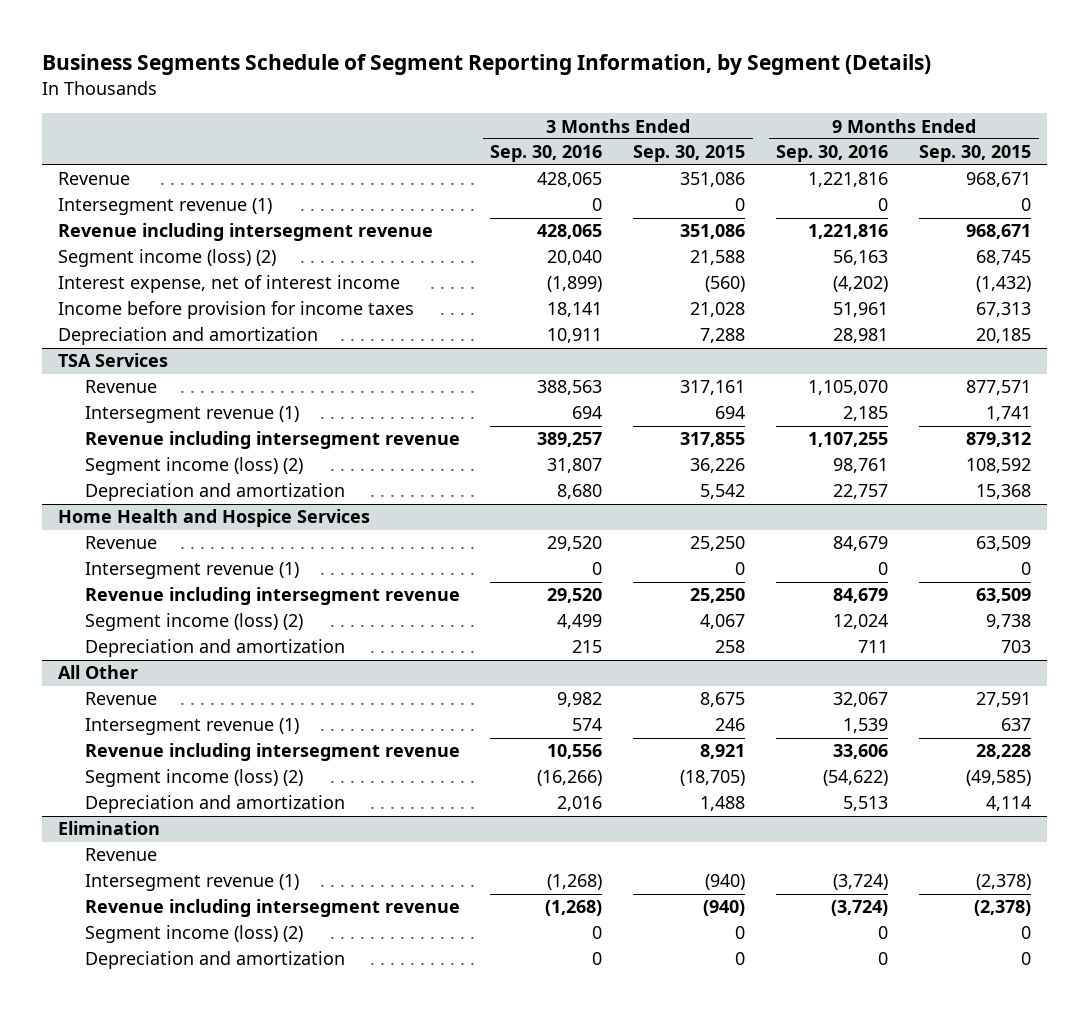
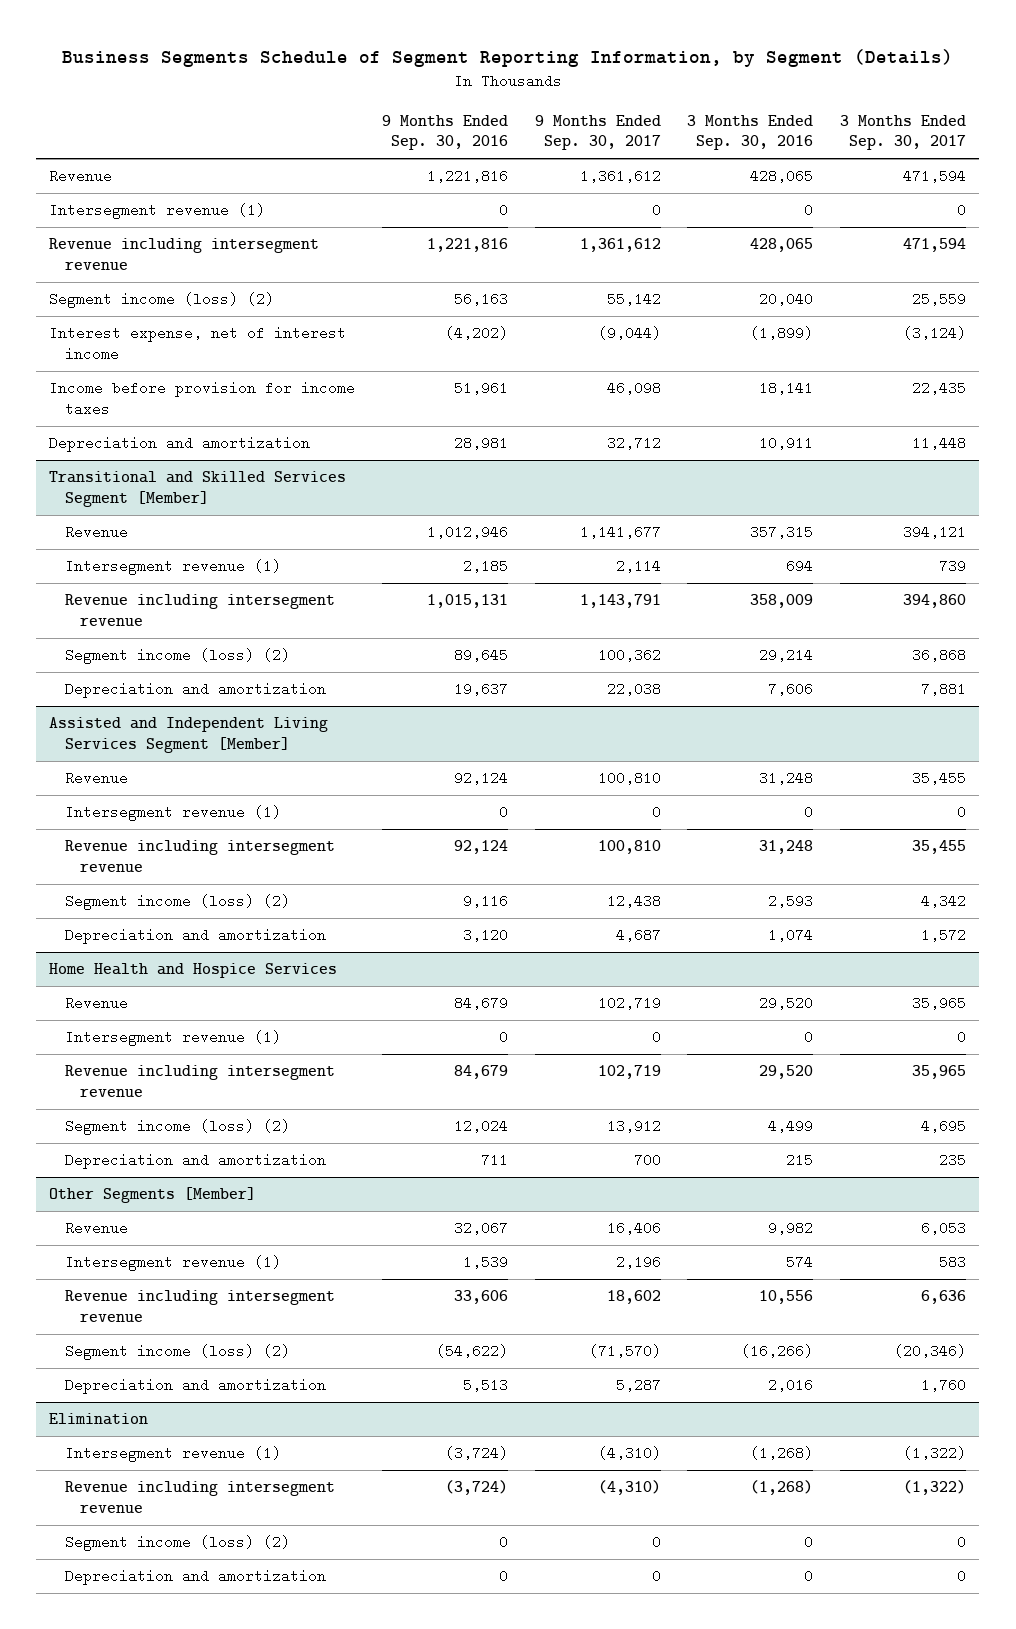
[633,145,746,163] Sep. 30, 2015 -> none
[919,145,1032,163] Sep. 30, 2015 -> none
none -> [534,114,661,151] 9 Months Ended Sep. 30, 2017
none -> [840,114,967,151] 3 Months Ended Sep. 30, 2017
[57,353,168,368] TSA Services -> none
none -> [49,471,347,508] Transitional and Skilled Services Segment [Member]
[537,380,603,396] 388,563 -> [750,525,814,540] 357,315
[808,380,889,396] 1,105,070 -> [427,525,509,540] 1,012,946
[537,432,603,448] 389,257 -> [750,594,814,609] 358,009
[808,432,889,448] 1,107,255 -> [427,594,509,609] 1,015,131
[547,458,603,474] 31,807 -> [759,648,814,663] 29,214
[833,458,889,474] 98,761 -> [454,648,509,663] 89,645
[557,484,603,500] 8,680 -> [768,682,814,697] 7,606
[833,484,889,500] 22,757 -> [454,682,509,697] 19,637
none -> [49,717,329,754] Assisted and Independent Living Services Segment [Member]
none -> [64,771,128,786] Revenue
none -> [64,805,281,822] Intersegment revenue (1)
none -> [64,840,335,873] Revenue including intersegment revenue
none -> [64,894,290,911] Segment income (loss) (2)
none -> [64,928,326,945] Depreciation and amortization
[57,665,138,680] All Other -> none
none -> [49,1187,257,1204] Other Segments [Member]
[84,848,157,862] Revenue -> none

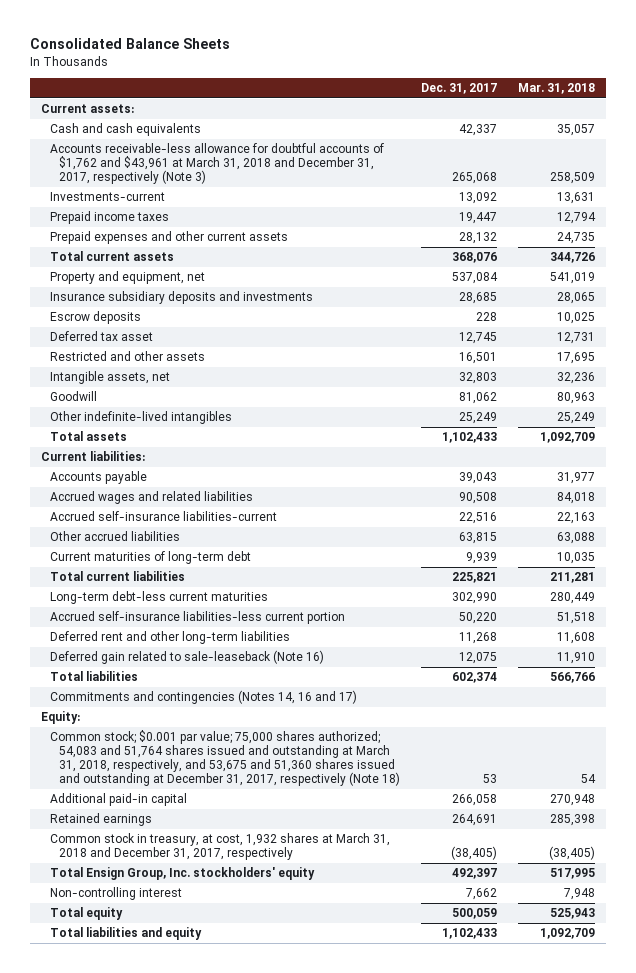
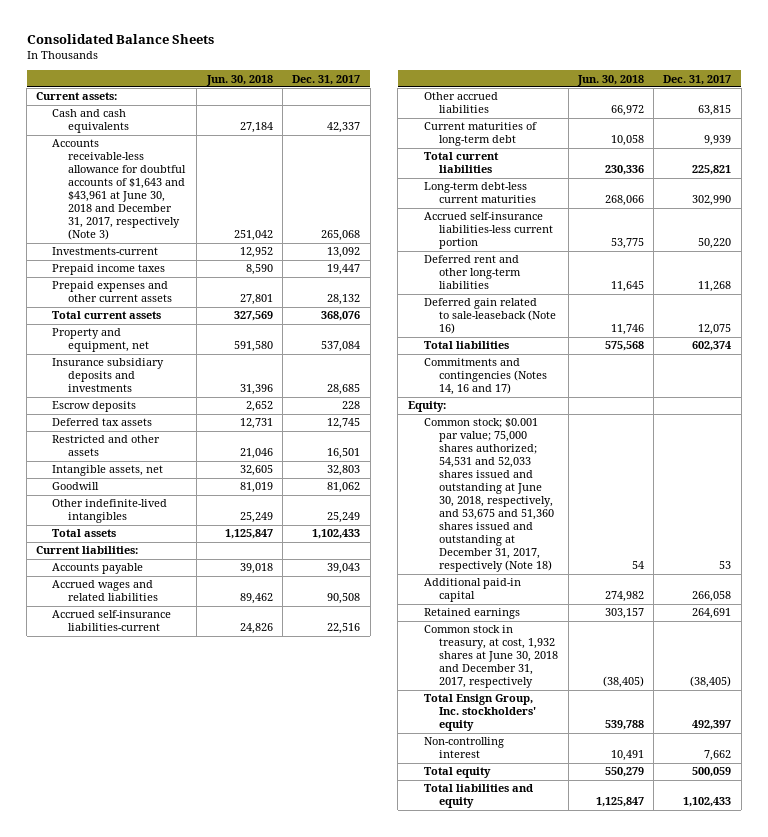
[518,82,596,94] Mar. 31, 2018 -> none
none -> [205,74,273,86] Jun. 30, 2018
[49,143,384,185] Accounts receivable-less allowance for doubtful accounts of $1,762 and $43,961 at March 31, 2018 and December 31, 2017, respectively (Note 3) -> [52,139,187,241] Accounts receivable-less allowance for doubtful accounts of $1,643 and $43,961 at June 30, 2018 and December 31, 2017, respectively (Note 3)
[49,331,153,342] Deferred tax asset -> [52,418,153,427] Deferred tax assets
[49,730,400,787] Common stock; $0.001 par value; 75,000 shares authorized; 54,083 and 51,764 shares issued and outstanding at March 31, 2018, respectively, and 53,675 and 51,360 shares issued and outstanding at December 31, 2017, respectively (Note 18) -> [423,418,555,573] Common stock; $0.001 par value; 75,000 shares authorized; 54,531 and 52,033 shares issued and outstanding at June 30, 2018, respectively, and 53,675 and 51,360 shares issued and outstanding at December 31, 2017, respectively (Note 18)
[49,833,390,861] Common stock in treasury, at cost, 1,932 shares at March 31, 2018 and December 31, 2017, respectively -> [423,625,559,689] Common stock in treasury, at cost, 1,932 shares at June 30, 2018 and December 31, 2017, respectively

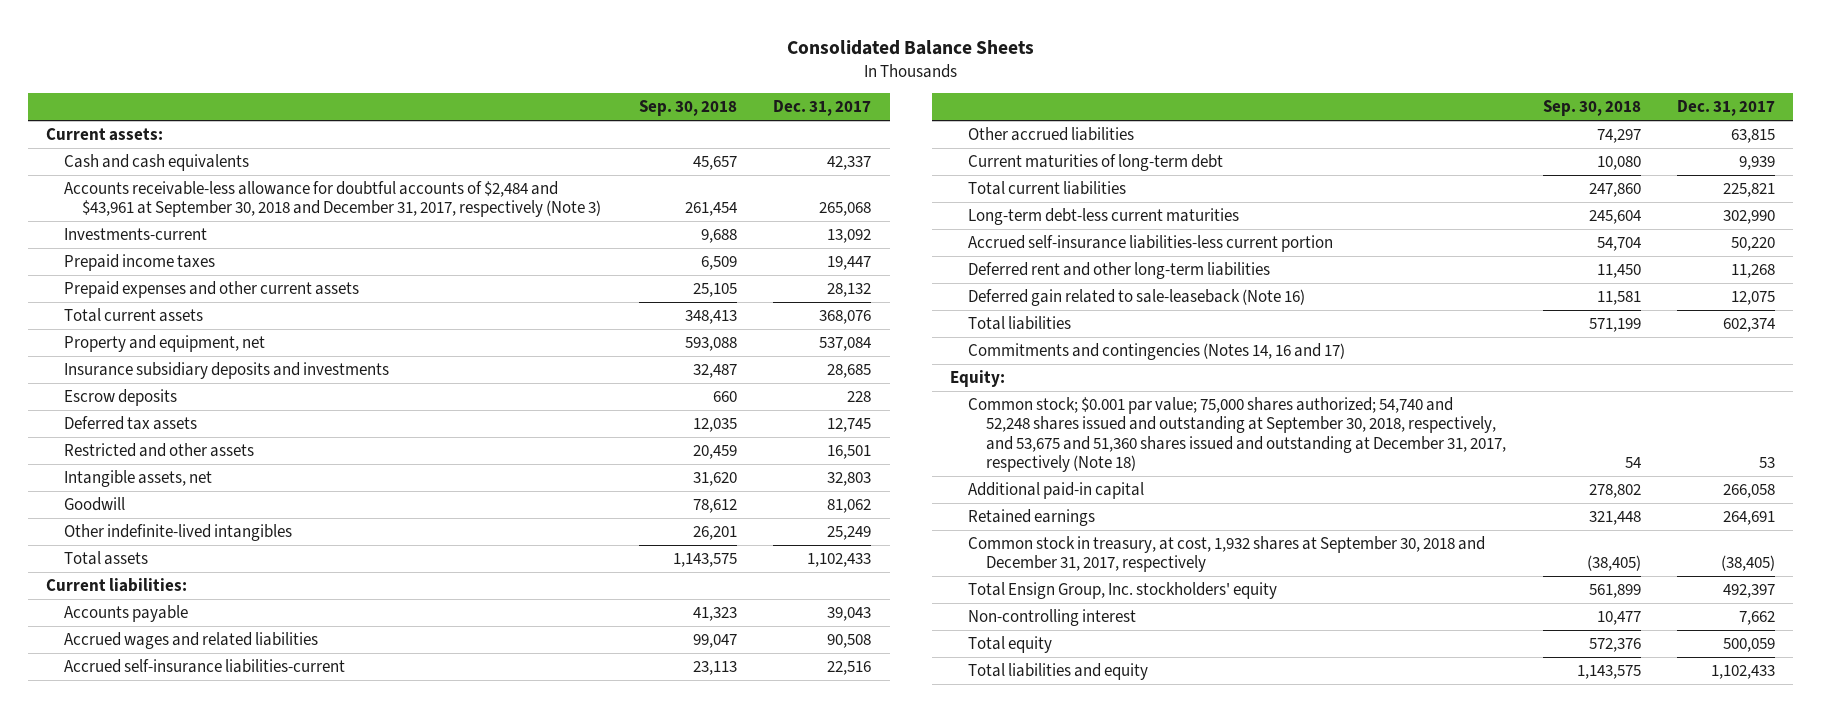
[205,74,273,86] Jun. 30, 2018 -> none
none -> [638,100,737,117] Sep. 30, 2018
[52,139,187,241] Accounts receivable-less allowance for doubtful accounts of $1,643 and $43,961 at June 30, 2018 and December 31, 2017, respectively (Note 3) -> [64,180,602,218] Accounts receivable-less allowance for doubtful accounts of $2,484 and $43,961 at September 30, 2018 and December 31, 2017, respectively (Note 3)
[423,418,555,573] Common stock; $0.001 par value; 75,000 shares authorized; 54,531 and 52,033 shares issued and outstanding at June 30, 2018, respectively, and 53,675 and 51,360 shares issued and outstanding at December 31, 2017, respectively (Note 18) -> [967,396,1507,472] Common stock; $0.001 par value; 75,000 shares authorized; 54,740 and 52,248 shares issued and outstanding at September 30, 2018, respectively, and 53,675 and 51,360 shares issued and outstanding at December 31, 2017, respectively (Note 18)
[423,625,559,689] Common stock in treasury, at cost, 1,932 shares at June 30, 2018 and December 31, 2017, respectively -> [967,535,1485,573] Common stock in treasury, at cost, 1,932 shares at September 30, 2018 and December 31, 2017, respectively

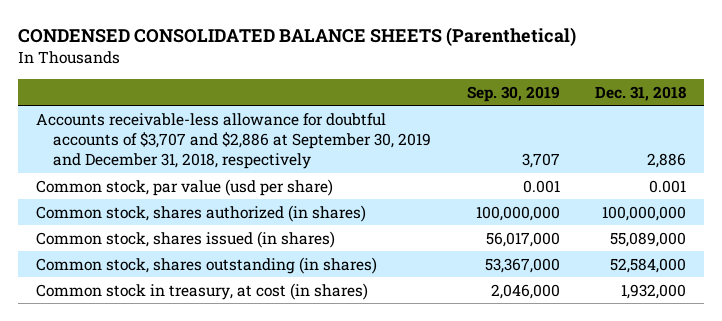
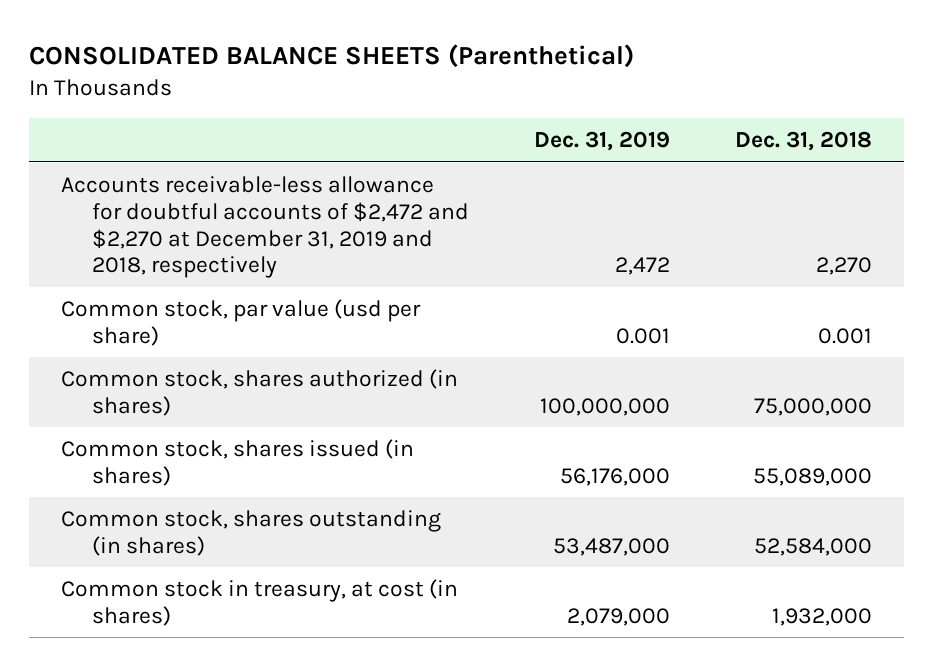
[17,26,576,46] CONDENSED CONSOLIDATED BALANCE SHEETS (Parenthetical) -> [29,44,635,69] CONSOLIDATED BALANCE SHEETS (Parenthetical)
[466,85,560,102] Sep. 30, 2019 -> none
none -> [534,130,671,151] Dec. 31, 2019
[35,112,431,169] Accounts receivable-less allowance for doubtful accounts of $3,707 and $2,886 at September 30, 2019 and December 31, 2018, respectively -> [61,176,470,279] Accounts receivable-less allowance for doubtful accounts of $2,472 and $2,270 at December 31, 2019 and 2018, respectively
[647,152,687,168] 2,886 -> [815,257,872,276] 2,270
[602,205,687,221] 100,000,000 -> [753,397,872,416] 75,000,000

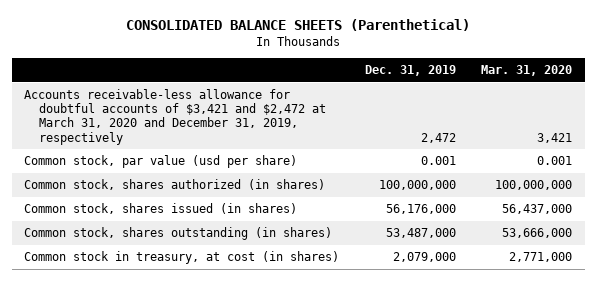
[734,130,872,151] Dec. 31, 2018 -> none
none -> [480,65,572,77] Mar. 31, 2020
[61,176,470,279] Accounts receivable-less allowance for doubtful accounts of $2,472 and $2,270 at December 31, 2019 and 2018, respectively -> [24,89,327,145] Accounts receivable-less allowance for doubtful accounts of $3,421 and $2,472 at March 31, 2020 and December 31, 2019, respectively

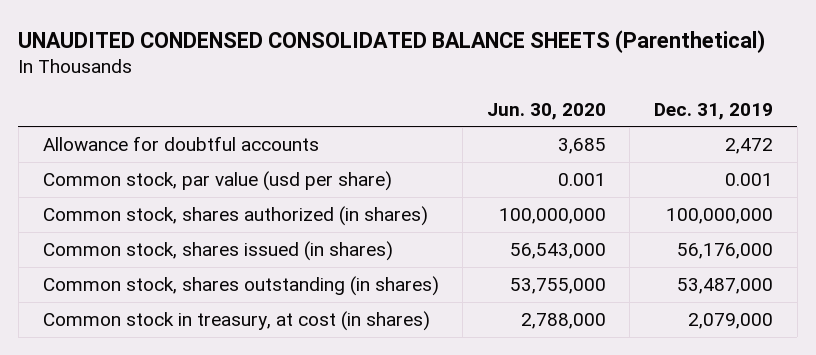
[126,19,471,32] CONSOLIDATED BALANCE SHEETS (Parenthetical) -> [18,29,766,53] UNAUDITED CONDENSED CONSOLIDATED BALANCE SHEETS (Parenthetical)
[480,65,572,77] Mar. 31, 2020 -> none
none -> [486,102,606,120] Jun. 30, 2020
[24,89,327,145] Accounts receivable-less allowance for doubtful accounts of $3,421 and $2,472 at March 31, 2020 and December 31, 2019, respectively -> [42,135,319,151] Allowance for doubtful accounts

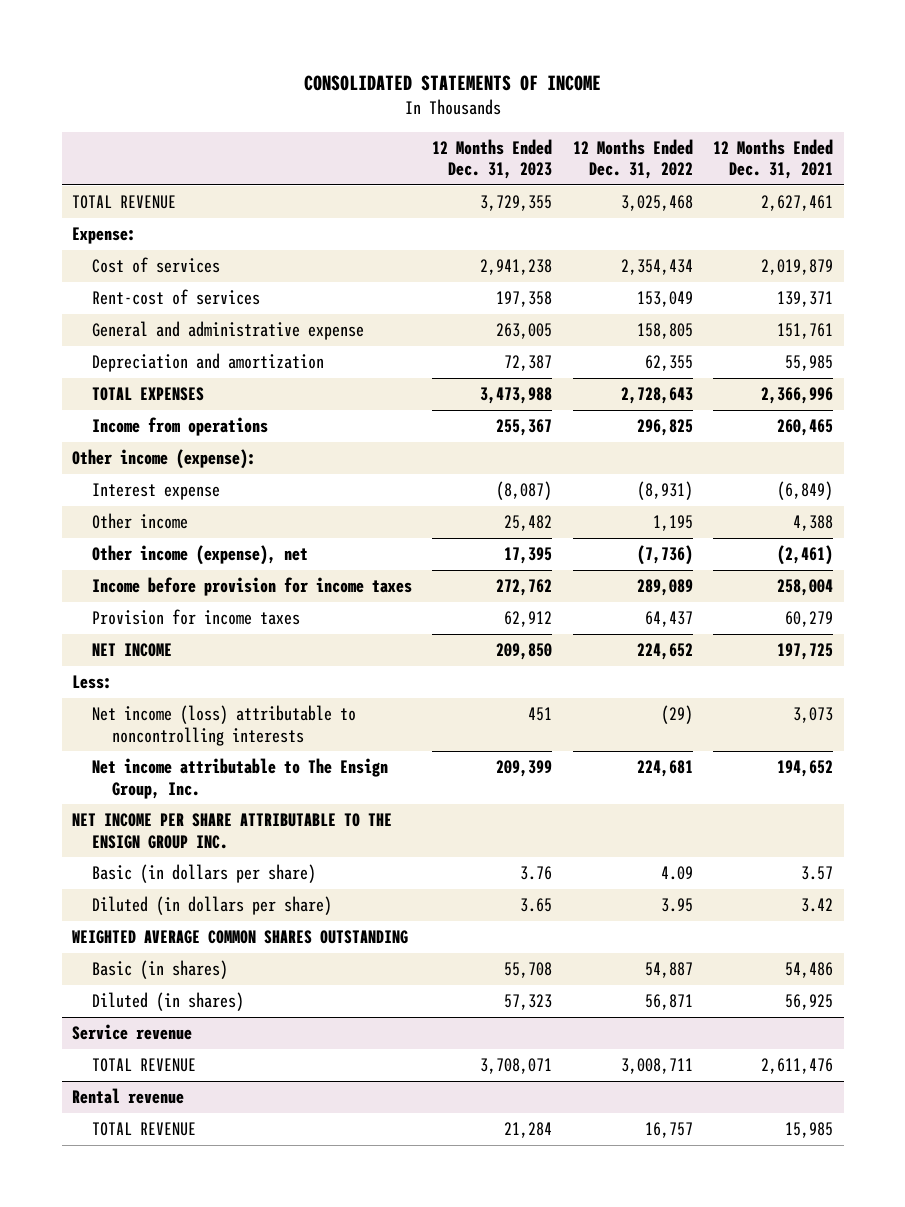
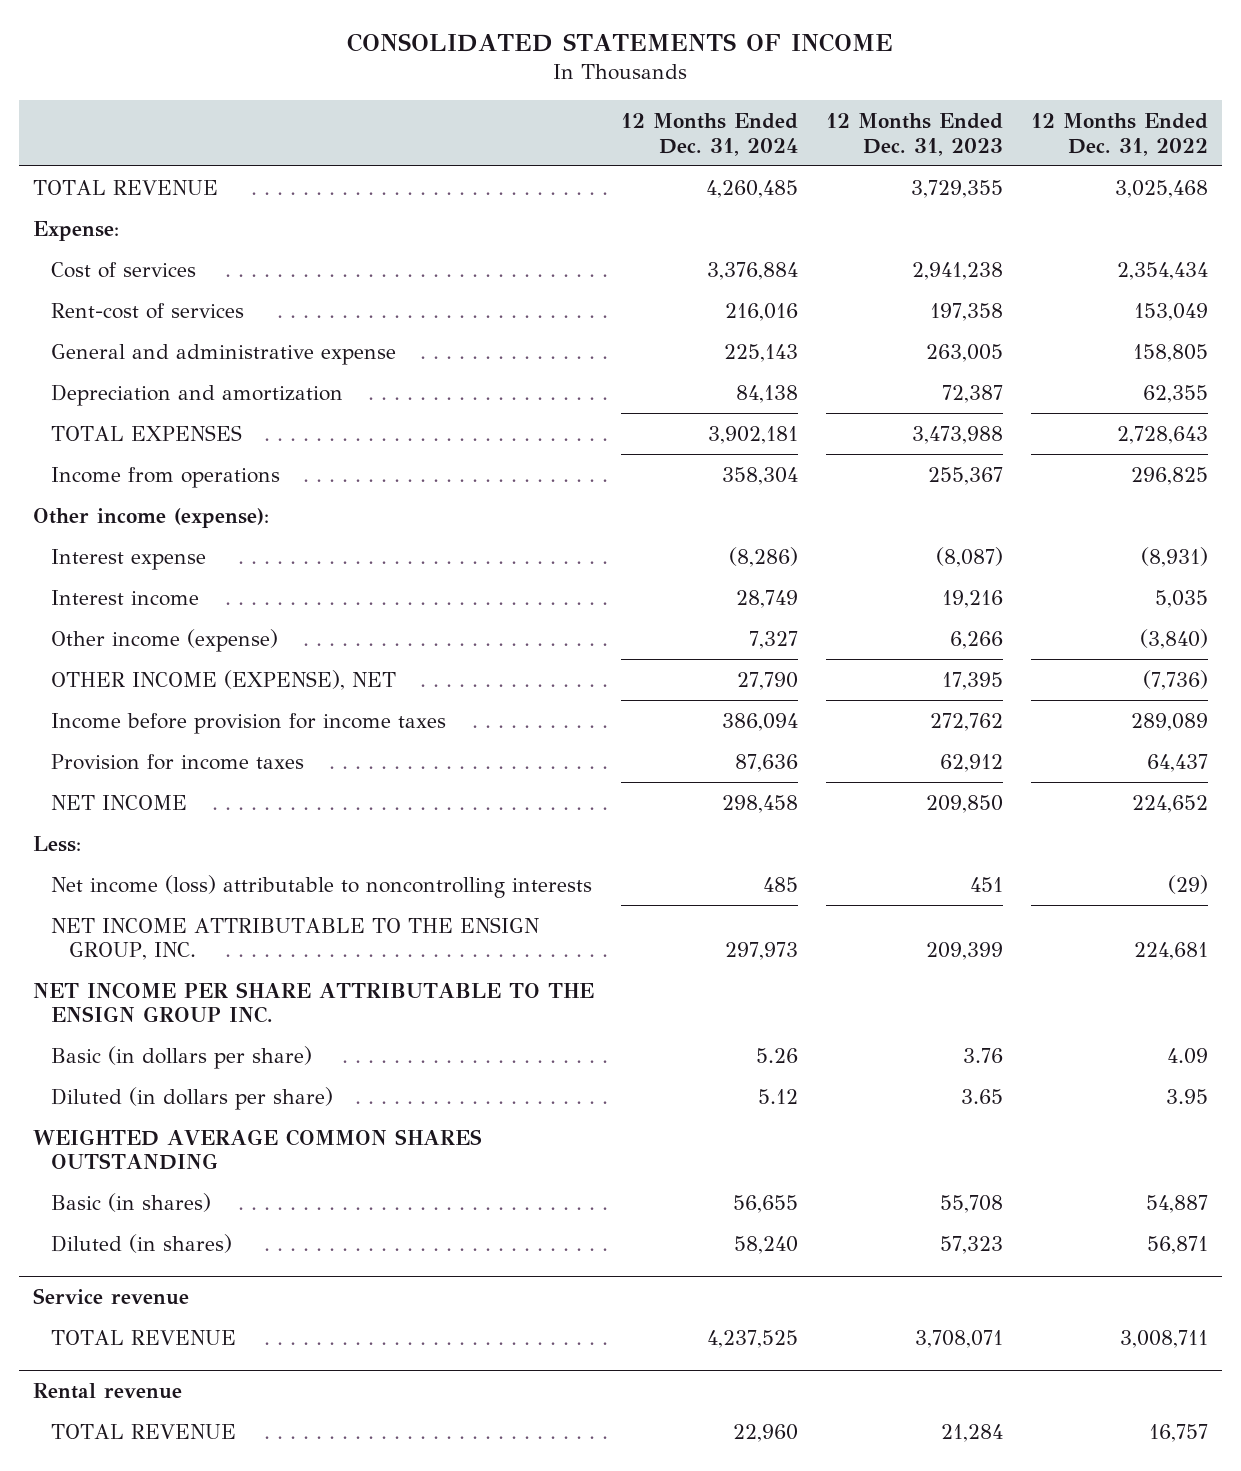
[713,138,834,180] 12 Months Ended Dec. 31, 2021 -> none
none -> [621,113,799,156] 12 Months Ended Dec. 31, 2024
none -> [50,589,199,606] Interest income
[92,513,189,530] Other income -> [50,628,278,652] Other income (expense)
[504,515,553,532] 25,482 -> [950,630,1004,649] 6,266
[652,515,693,532] 1,195 -> [1140,628,1209,649] (3,840)
[92,545,309,566] Other income (expense), net -> [50,669,396,690] OTHER INCOME (EXPENSE), NET
[92,758,389,799] Net income attributable to The Ensign Group, Inc. -> [50,916,539,961] NET INCOME ATTRIBUTABLE TO THE ENSIGN GROUP, INC.

